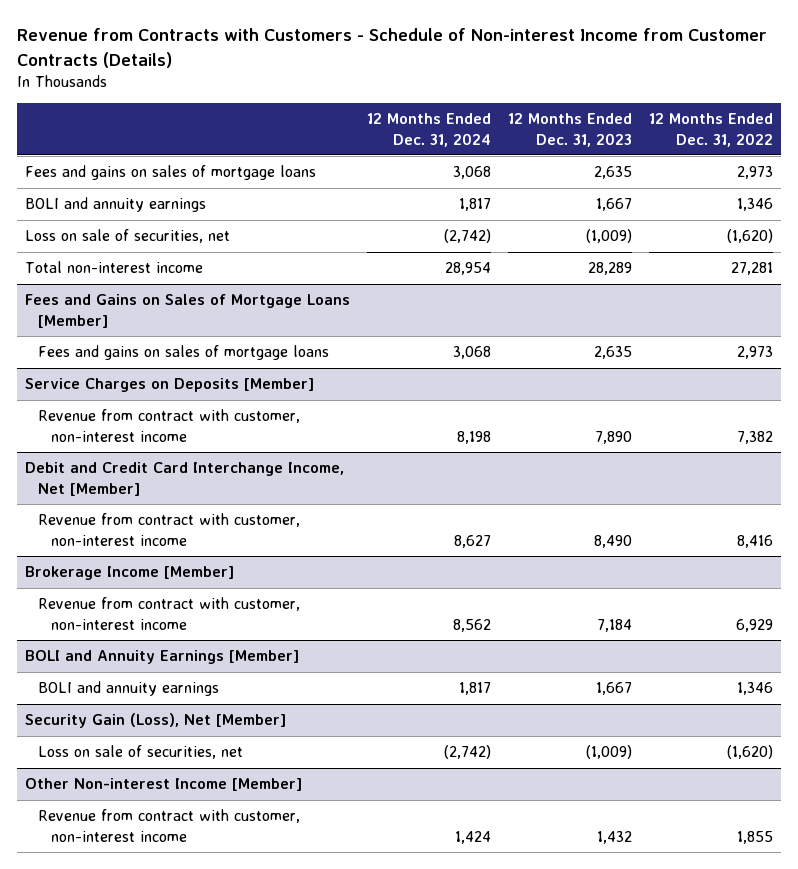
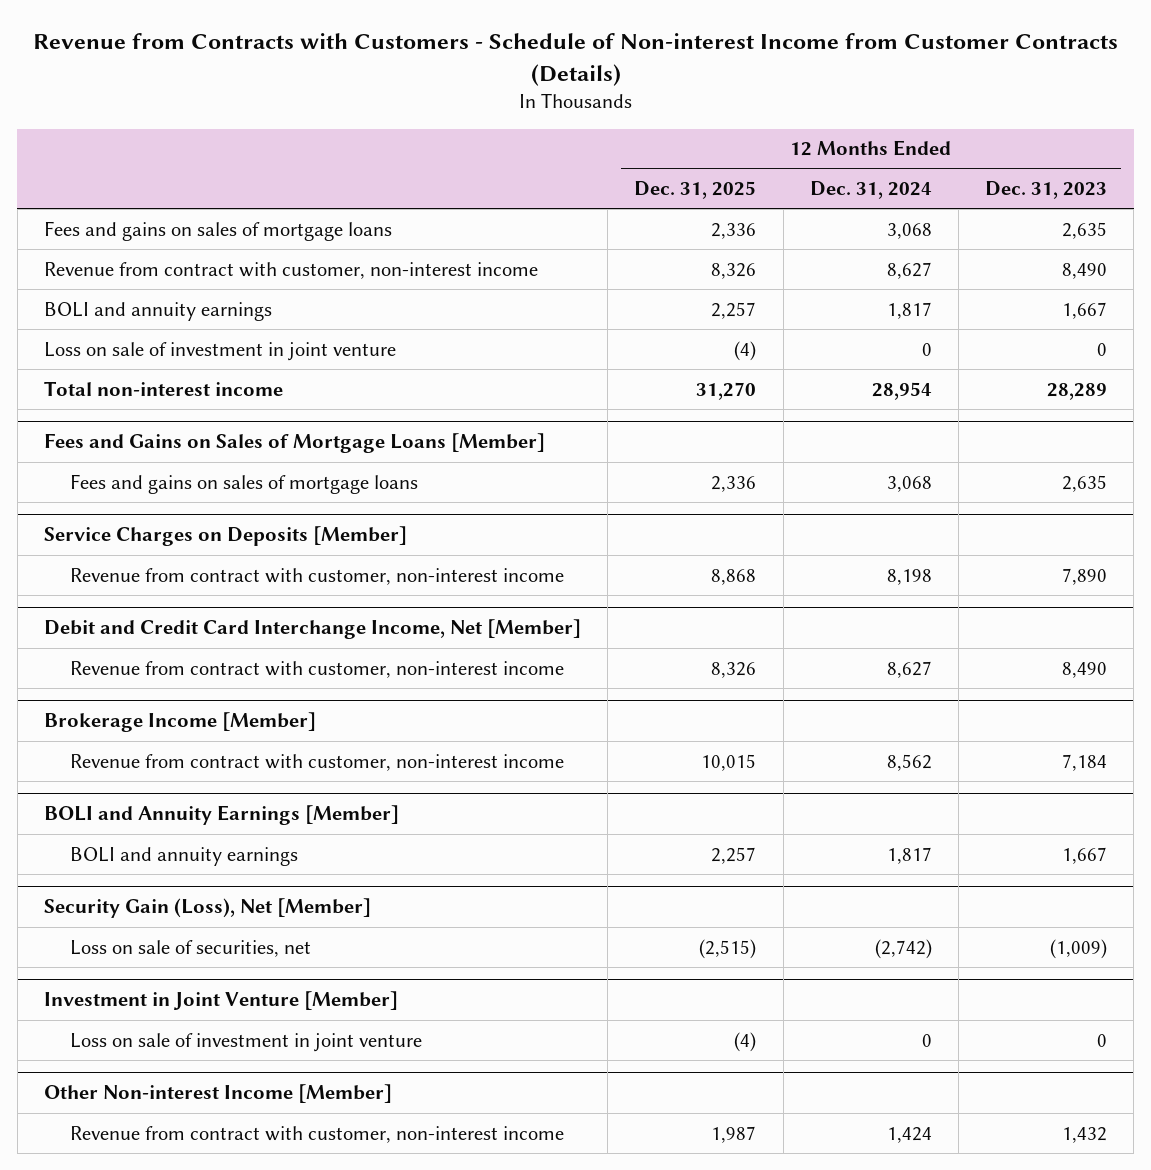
[648,113,773,147] 12 Months Ended Dec. 31, 2022 -> none
none -> [634,180,757,199] Dec. 31, 2025
none -> [44,261,539,279] Revenue from contract with customer, non-interest income
[25,229,231,244] Loss on sale of securities, net -> none
none -> [44,341,397,361] Loss on sale of investment in joint venture
none -> [44,991,399,1011] Investment in Joint Venture [Member]
none -> [70,1032,423,1052] Loss on sale of investment in joint venture

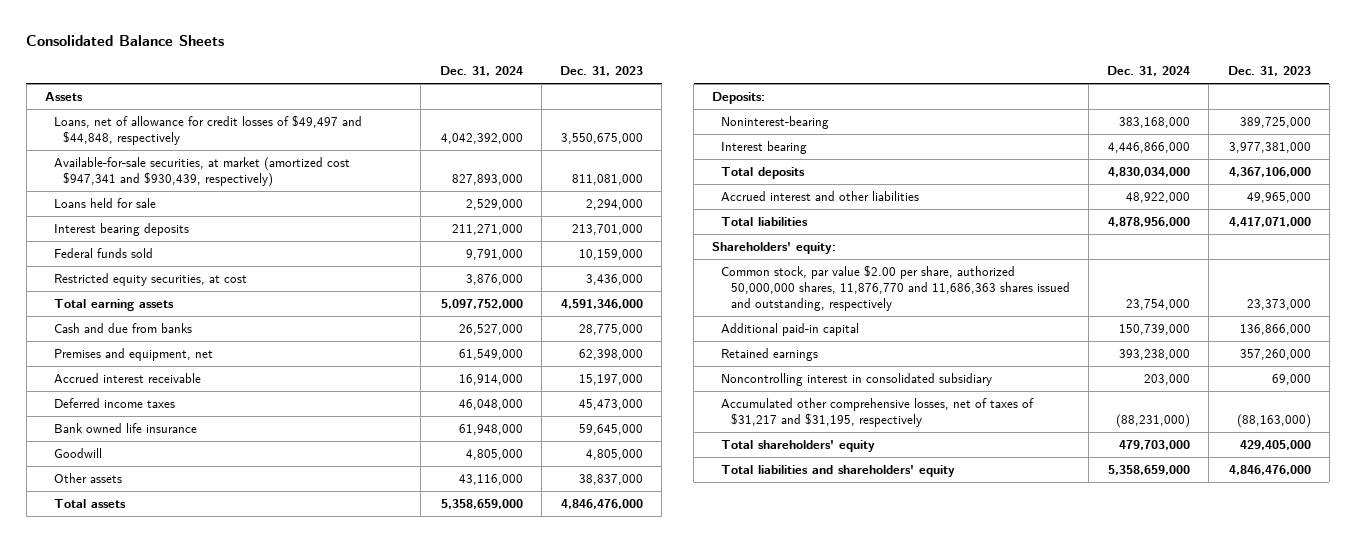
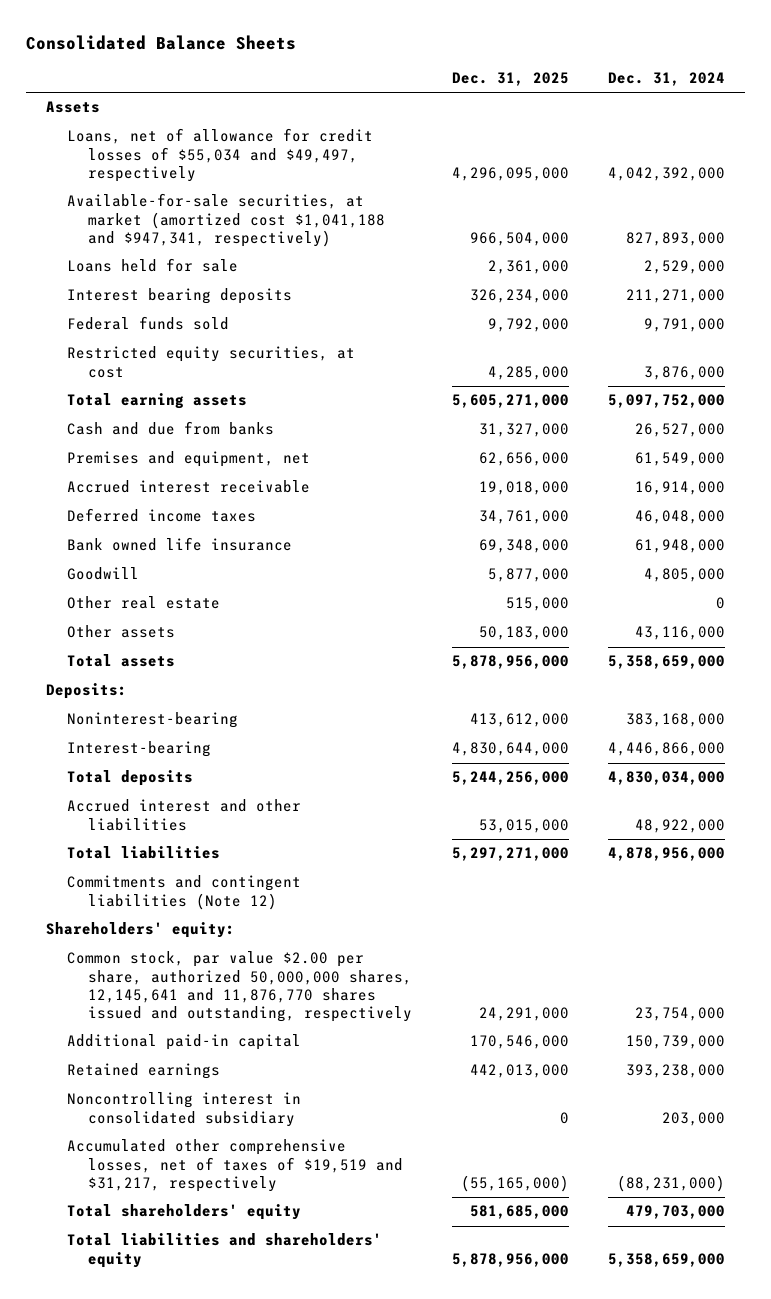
[560,66,644,77] Dec. 31, 2023 -> none
none -> [451,72,569,87] Dec. 31, 2025
[54,114,363,145] Loans, net of allowance for credit losses of $49,497 and $44,848, respectively -> [66,128,373,182] Loans, net of allowance for credit losses of $55,034 and $49,497, respectively
[54,156,351,187] Available-for-sale securities, at market (amortized cost $947,341 and $930,439, respectively) -> [66,193,385,247] Available-for-sale securities, at market (amortized cost $1,041,188 and $947,341, respectively)
none -> [66,596,220,610] Other real estate
[721,140,808,154] Interest bearing -> [66,741,211,758] Interest-bearing
none -> [66,875,301,910] Commitments and contingent liabilities (Note 12)
[721,264,1070,311] Common stock, par value $2.00 per share, authorized 50,000,000 shares, 11,876,770 and 11,686,363 shares issued and outstanding, respectively -> [66,951,412,1022] Common stock, par value $2.00 per share, authorized 50,000,000 shares, 12,145,641 and 11,876,770 shares issued and outstanding, respectively
[721,397,1035,427] Accumulated other comprehensive losses, net of taxes of $31,217 and $31,195, respectively -> [66,1139,403,1192] Accumulated other comprehensive losses, net of taxes of $19,519 and $31,217, respectively

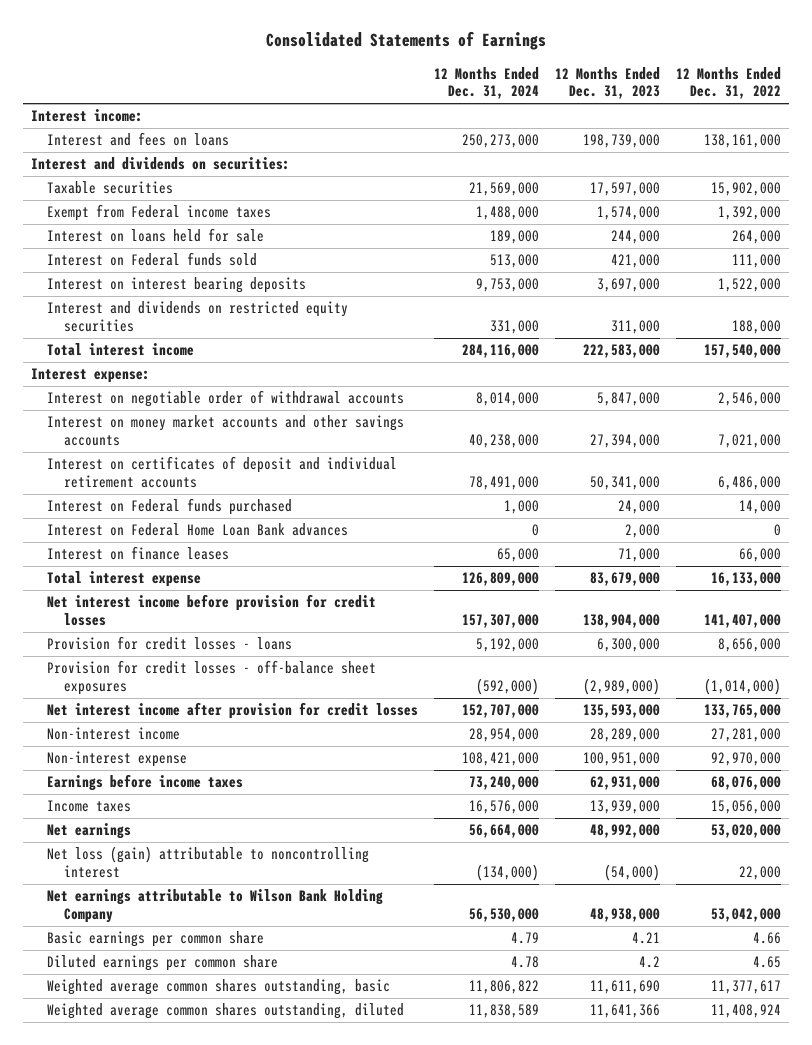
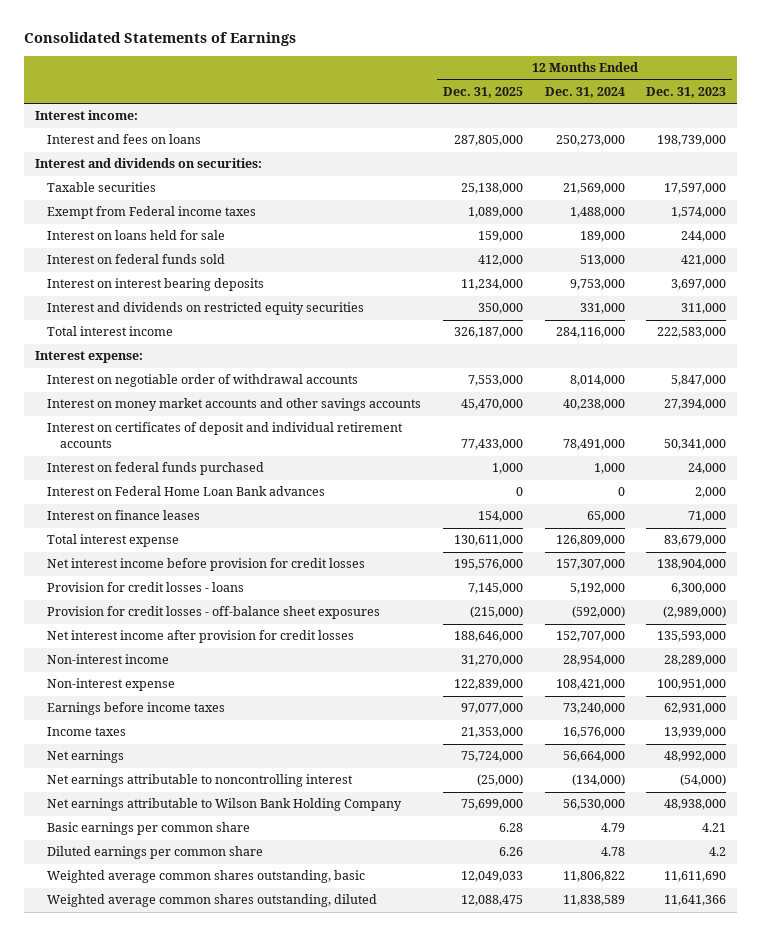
[676,66,782,100] 12 Months Ended Dec. 31, 2022 -> none
none -> [442,86,523,98] Dec. 31, 2025
[47,252,258,267] Interest on Federal funds sold -> [47,254,226,265] Interest on federal funds sold
[47,498,293,516] Interest on Federal funds purchased -> [47,462,265,476] Interest on federal funds purchased
[47,846,370,879] Net loss (gain) attributable to noncontrolling interest -> [47,774,354,788] Net earnings attributable to noncontrolling interest

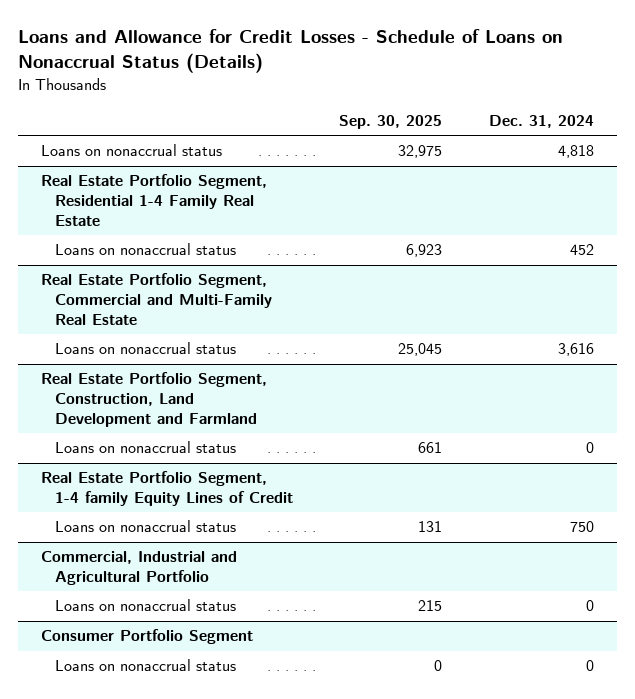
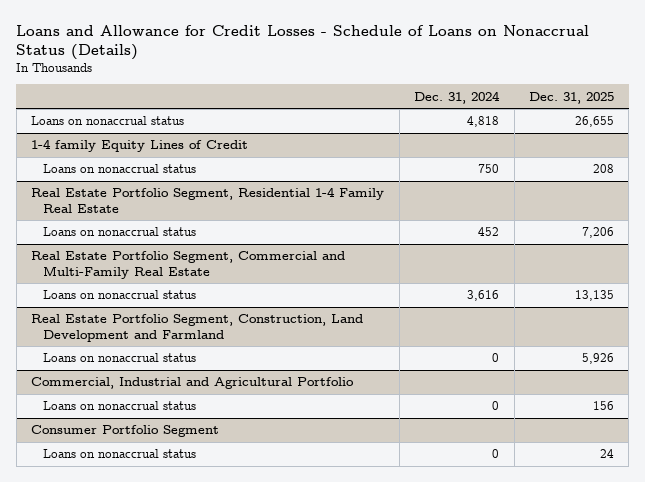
[339,115,443,130] Sep. 30, 2025 -> none
none -> [528,91,614,104] Dec. 31, 2025
none -> [31,139,249,153] 1-4 family Equity Lines of Credit
none -> [42,164,196,174] Loans on nonaccrual status
[41,471,293,507] Real Estate Portfolio Segment, 1-4 family Equity Lines of Credit -> none
[54,520,236,533] Loans on nonaccrual status -> none

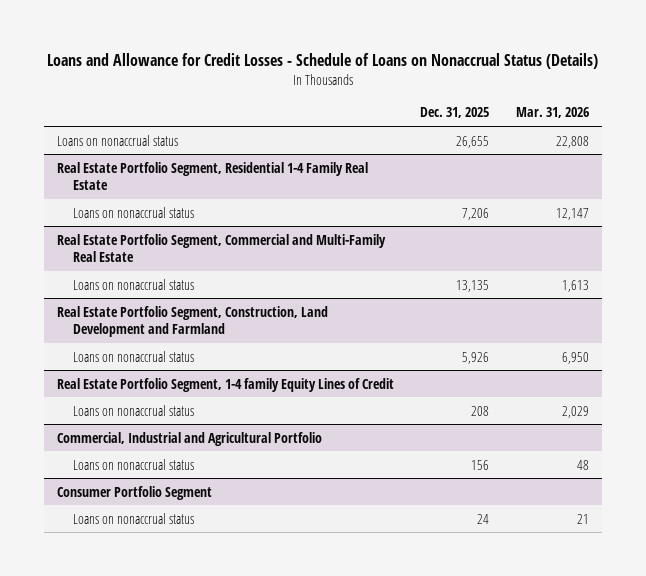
[414,90,501,104] Dec. 31, 2024 -> none
none -> [515,107,589,119] Mar. 31, 2026
[31,139,249,153] 1-4 family Equity Lines of Credit -> none
[42,164,196,174] Loans on nonaccrual status -> none
none -> [57,377,395,392] Real Estate Portfolio Segment, 1-4 family Equity Lines of Credit
none -> [73,404,195,416] Loans on nonaccrual status

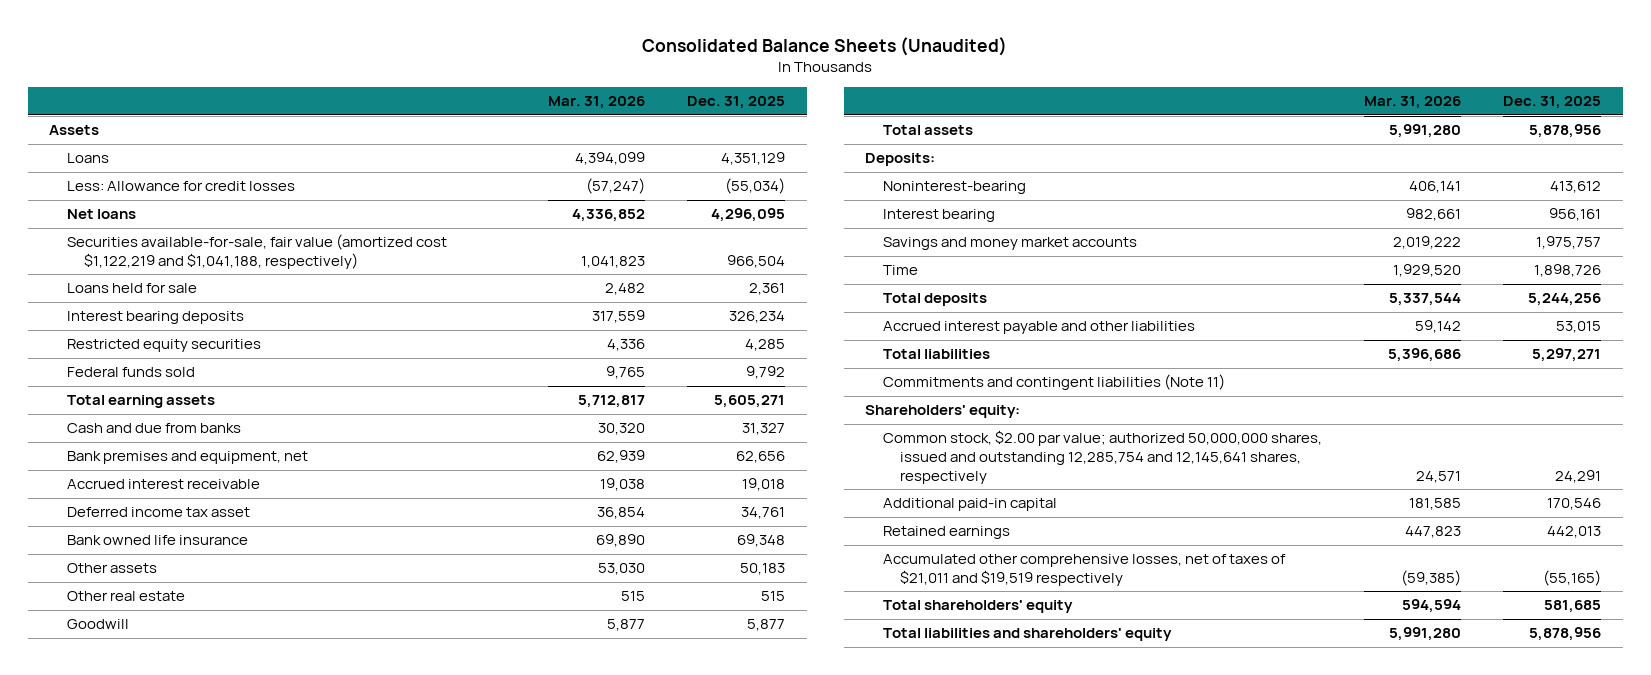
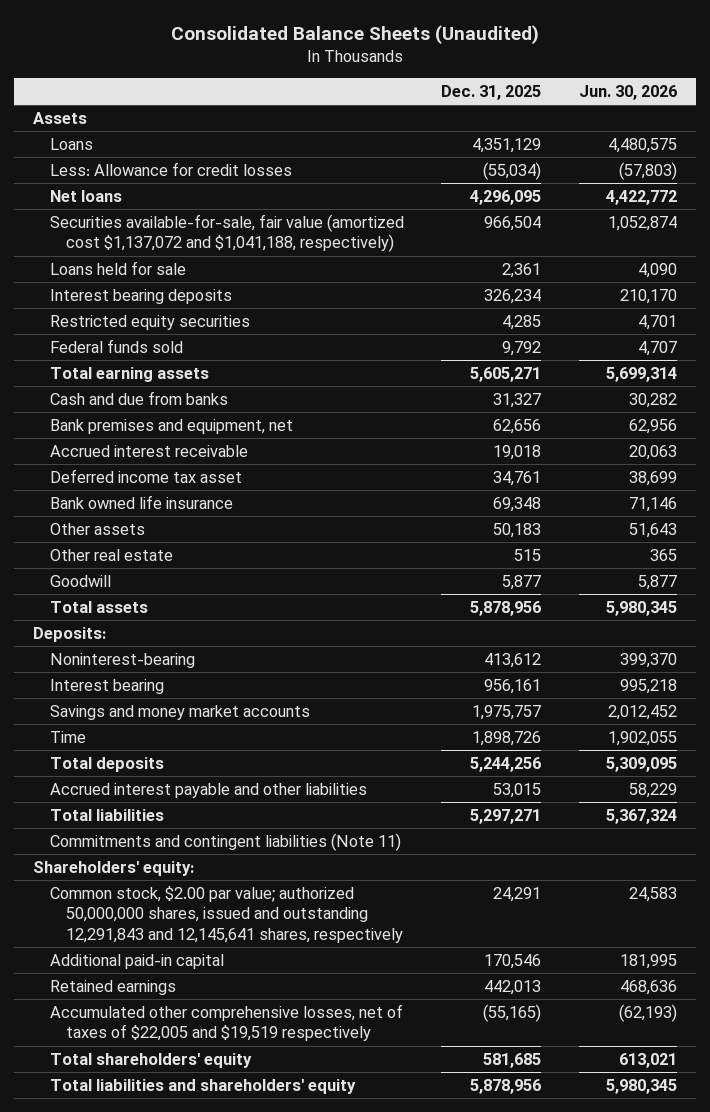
[548,96,646,110] Mar. 31, 2026 -> none
none -> [578,85,677,101] Jun. 30, 2026
[66,234,447,270] Securities available-for-sale, fair value (amortized cost $1,122,219 and $1,041,188, respectively) -> [49,213,404,253] Securities available-for-sale, fair value (amortized cost $1,137,072 and $1,041,188, respectively)
[882,430,1322,484] Common stock, $2.00 par value; authorized 50,000,000 shares, issued and outstanding 12,285,754 and 12,145,641 shares, respectively -> [49,885,404,943] Common stock, $2.00 par value; authorized 50,000,000 shares, issued and outstanding 12,291,843 and 12,145,641 shares, respectively
[882,554,1286,587] Accumulated other comprehensive losses, net of taxes of $21,011 and $19,519 respectively -> [49,1003,403,1042] Accumulated other comprehensive losses, net of taxes of $22,005 and $19,519 respectively

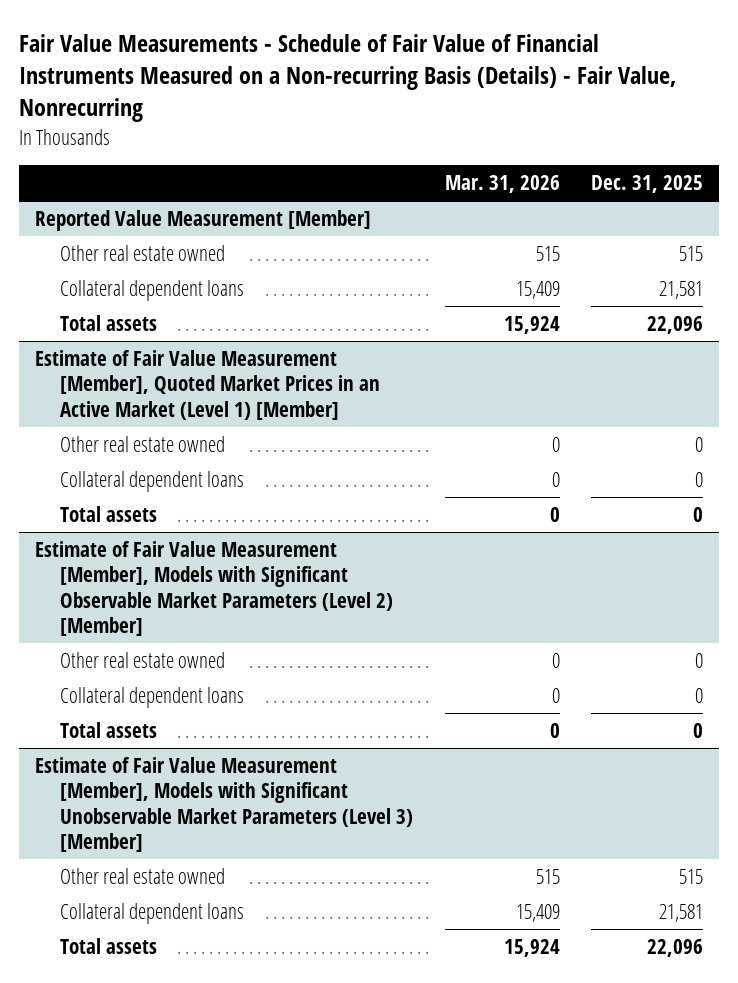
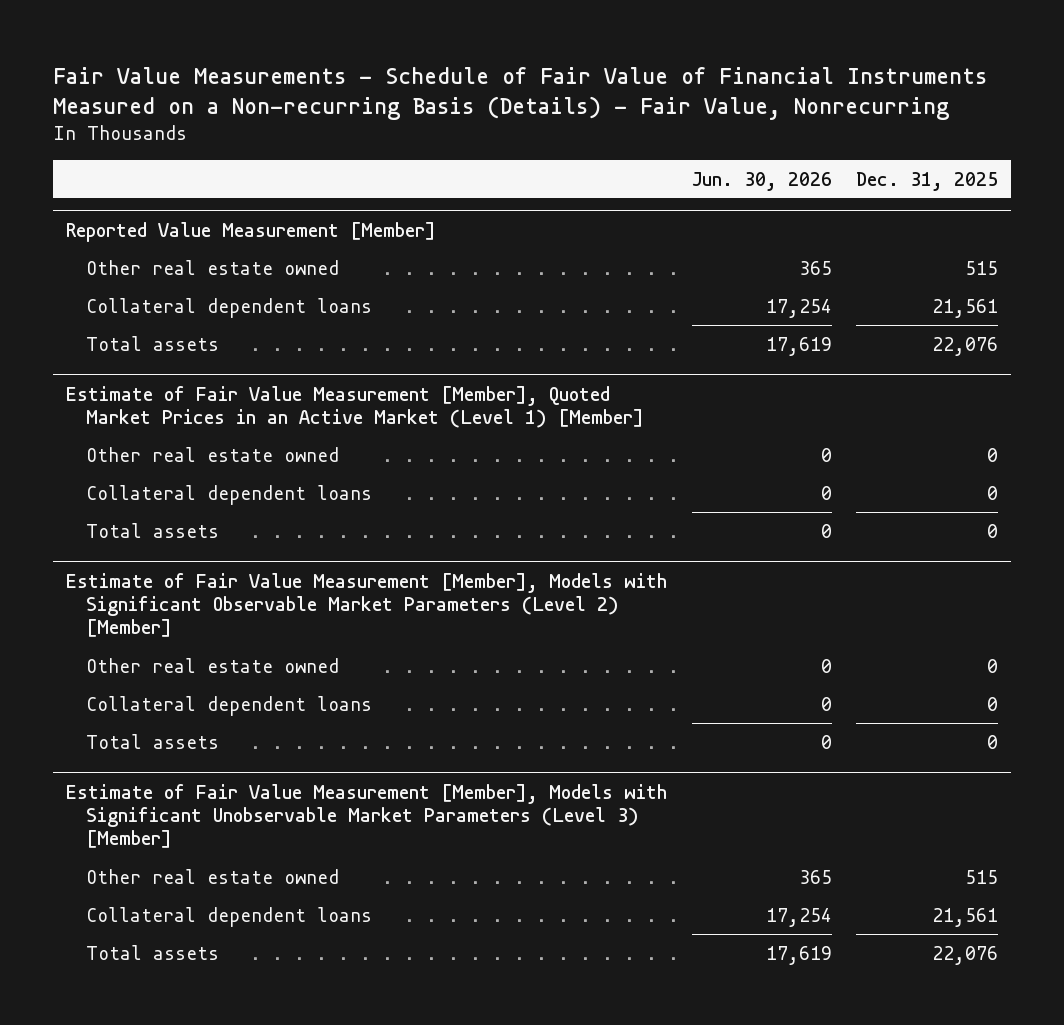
[444,175,560,194] Mar. 31, 2026 -> none
none -> [691,171,832,191] Jun. 30, 2026
[659,280,704,299] 21,581 -> [932,298,999,318] 21,561
[647,315,704,334] 22,096 -> [932,336,999,356] 22,076
[659,903,704,922] 21,581 -> [932,907,999,927] 21,561
[647,938,704,957] 22,096 -> [932,945,999,965] 22,076

